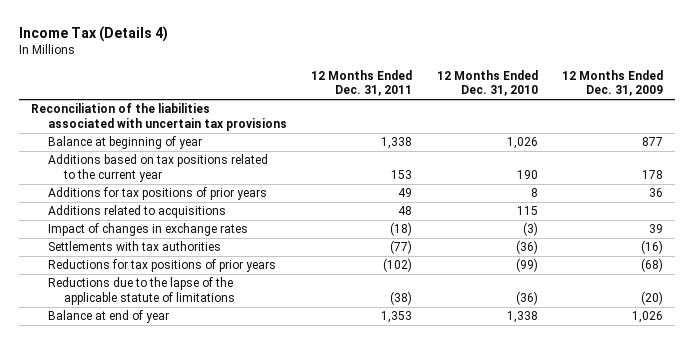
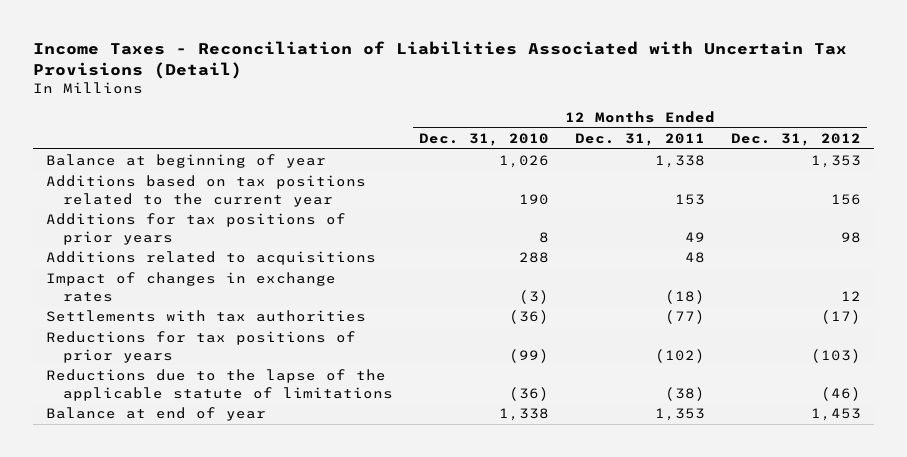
[19,25,169,42] Income Tax (Details 4) -> [32,40,847,79] Income Taxes - Reconciliation of Liabilities Associated with Uncertain Tax Provisions (Detail)
[561,69,663,97] 12 Months Ended Dec. 31, 2009 -> none
none -> [730,132,861,146] Dec. 31, 2012
[31,103,287,132] Reconciliation of the liabilities associated with uncertain tax provisions -> none
[516,206,538,216] 115 -> [519,252,550,264] 288

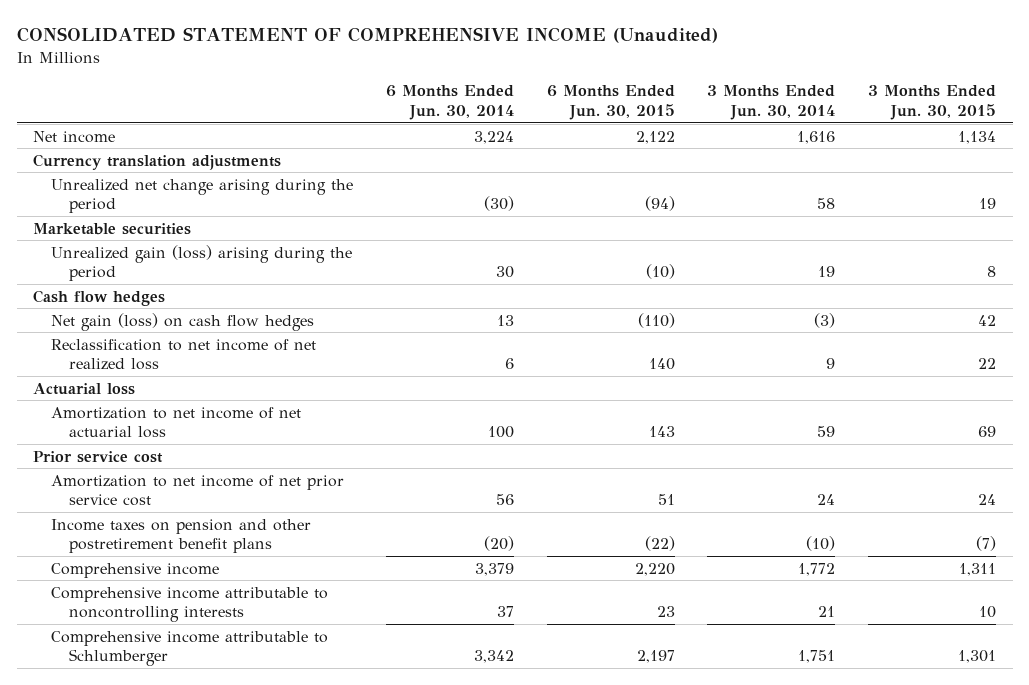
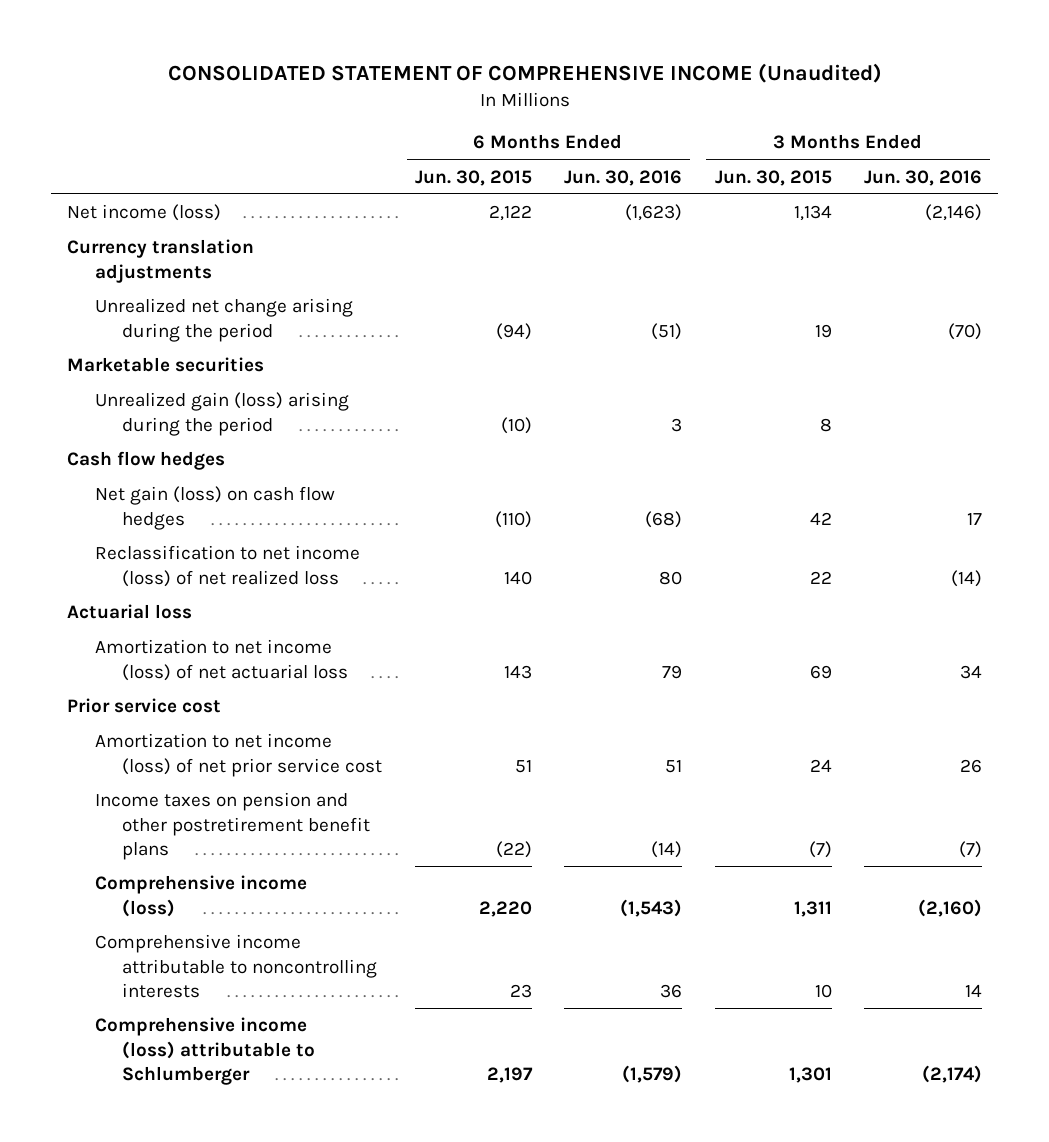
[385,85,514,121] 6 Months Ended Jun. 30, 2014 -> none
[707,85,836,121] 3 Months Ended Jun. 30, 2014 -> none
none -> [564,169,683,186] Jun. 30, 2016
none -> [864,169,983,186] Jun. 30, 2016
[32,130,115,143] Net income -> [67,204,222,222] Net income (loss)
[50,338,316,371] Reclassification to net income of net realized loss -> [94,545,360,587] Reclassification to net income (loss) of net realized loss
[50,406,301,439] Amortization to net income of net actuarial loss -> [94,639,349,681] Amortization to net income (loss) of net actuarial loss
[50,474,344,507] Amortization to net income of net prior service cost -> [94,733,383,777] Amortization to net income (loss) of net prior service cost
[50,562,219,578] Comprehensive income -> [94,875,307,917] Comprehensive income (loss)
[50,630,328,667] Comprehensive income attributable to Schlumberger -> [94,1017,316,1085] Comprehensive income (loss) attributable to Schlumberger

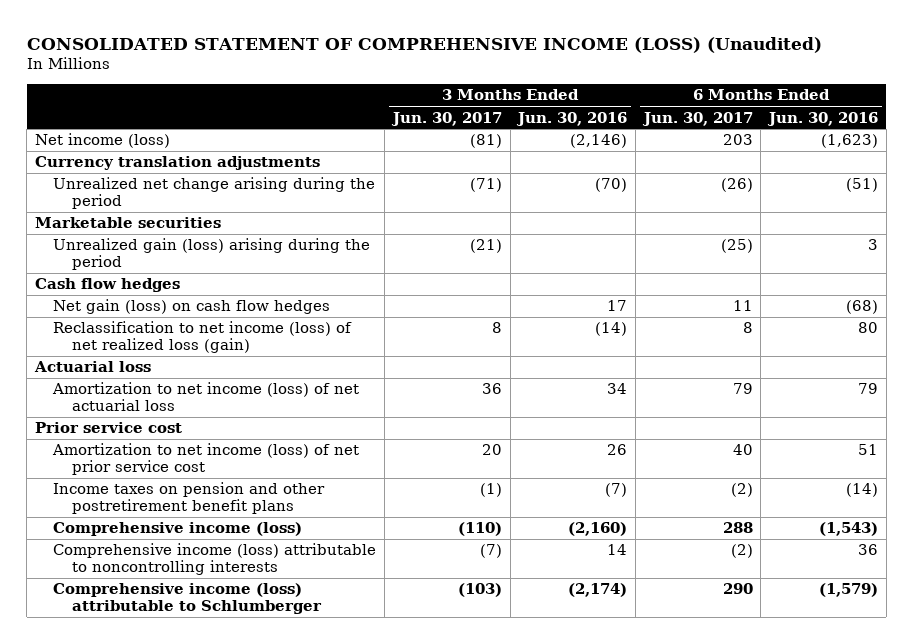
[167,63,882,84] CONSOLIDATED STATEMENT OF COMPREHENSIVE INCOME (Unaudited) -> [26,36,822,53] CONSOLIDATED STATEMENT OF COMPREHENSIVE INCOME (LOSS) (Unaudited)
[414,169,532,186] Jun. 30, 2015 -> none
[714,169,832,186] Jun. 30, 2015 -> none
none -> [390,111,502,126] Jun. 30, 2017
none -> [641,111,753,126] Jun. 30, 2017
[94,545,360,587] Reclassification to net income (loss) of net realized loss -> [53,321,353,354] Reclassification to net income (loss) of net realized loss (gain)
[94,934,378,998] Comprehensive income attributable to noncontrolling interests -> [53,543,377,576] Comprehensive income (loss) attributable to noncontrolling interests

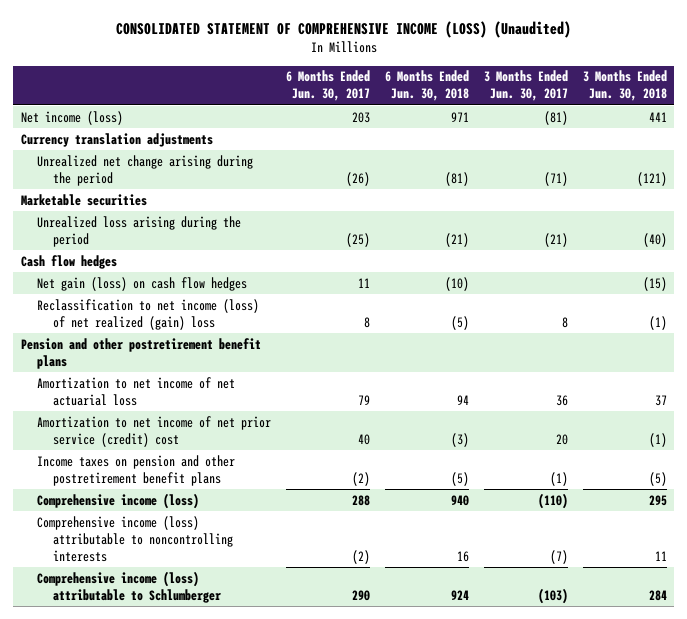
[516,111,628,126] Jun. 30, 2016 -> none
[767,111,879,126] Jun. 30, 2016 -> none
none -> [384,70,469,102] 6 Months Ended Jun. 30, 2018
none -> [582,70,667,102] 3 Months Ended Jun. 30, 2018
[53,238,371,271] Unrealized gain (loss) arising during the period -> [37,215,242,247] Unrealized loss arising during the period
[34,361,152,373] Actuarial loss -> none
[35,422,183,434] Prior service cost -> none
[53,321,353,354] Reclassification to net income (loss) of net realized loss (gain) -> [37,298,260,330] Reclassification to net income (loss) of net realized (gain) loss
none -> [20,337,261,369] Pension and other postretirement benefit plans
[52,382,360,412] Amortization to net income (loss) of net actuarial loss -> [37,376,236,406] Amortization to net income of net actuarial loss
[52,443,360,476] Amortization to net income (loss) of net prior service cost -> [37,415,272,447] Amortization to net income of net prior service (credit) cost

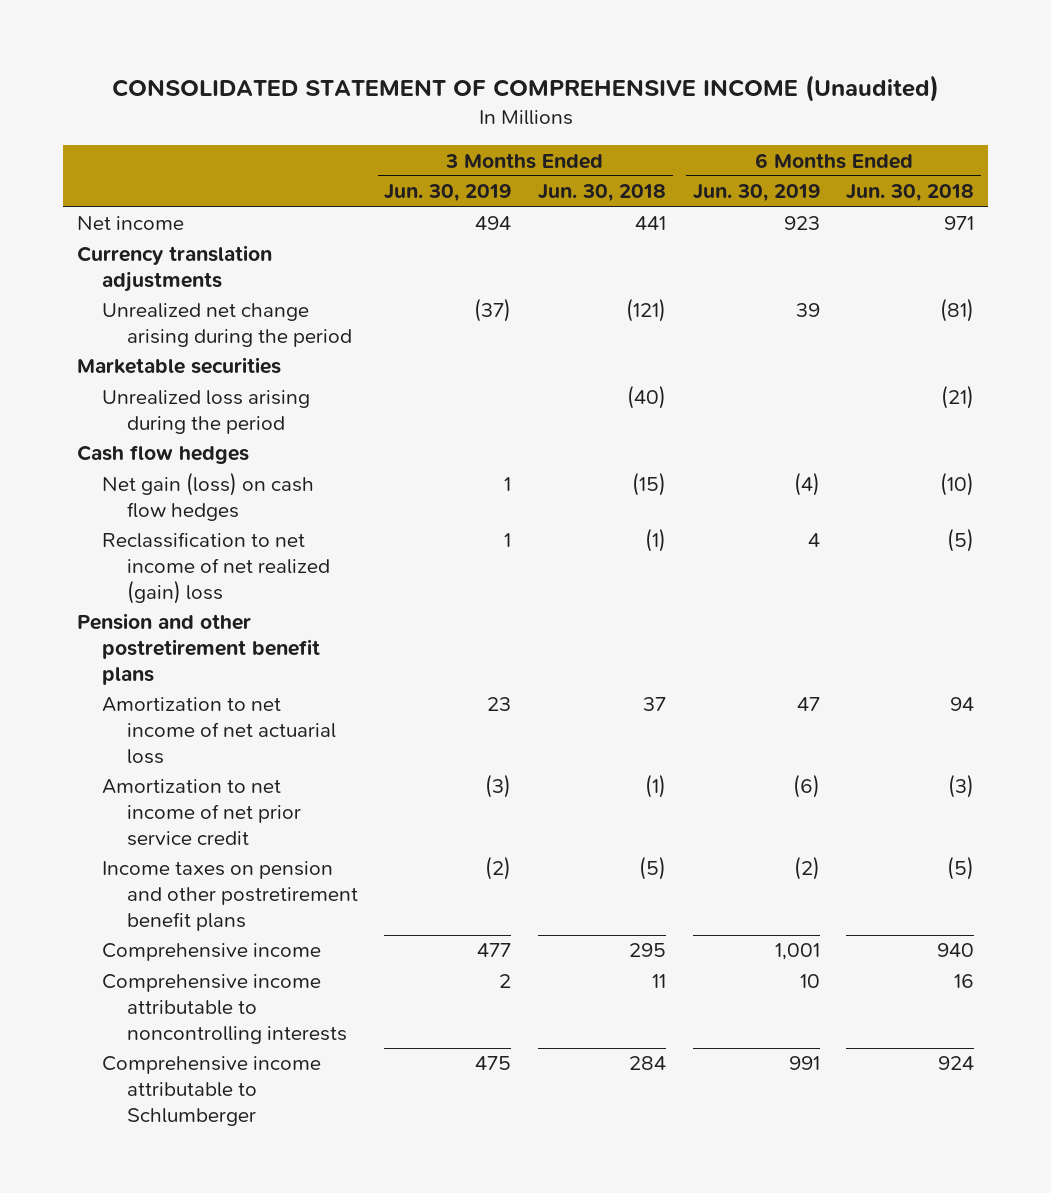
[115,21,571,39] CONSOLIDATED STATEMENT OF COMPREHENSIVE INCOME (LOSS) (Unaudited) -> [111,74,939,102] CONSOLIDATED STATEMENT OF COMPREHENSIVE INCOME (Unaudited)
[285,70,370,102] 6 Months Ended Jun. 30, 2017 -> none
[483,70,568,102] 3 Months Ended Jun. 30, 2017 -> none
none -> [384,184,512,203] Jun. 30, 2019
none -> [692,184,820,203] Jun. 30, 2019
[20,110,123,125] Net income (loss) -> [76,216,184,231] Net income
[37,298,260,330] Reclassification to net income (loss) of net realized (gain) loss -> [101,532,330,604] Reclassification to net income of net realized (gain) loss
[37,415,272,447] Amortization to net income of net prior service (credit) cost -> [101,779,301,846] Amortization to net income of net prior service credit
[37,492,200,509] Comprehensive income (loss) -> [101,943,321,962] Comprehensive income
[37,515,234,562] Comprehensive income (loss) attributable to noncontrolling interests -> [101,974,347,1044] Comprehensive income attributable to noncontrolling interests
[37,570,222,603] Comprehensive income (loss) attributable to Schlumberger -> [101,1056,321,1126] Comprehensive income attributable to Schlumberger

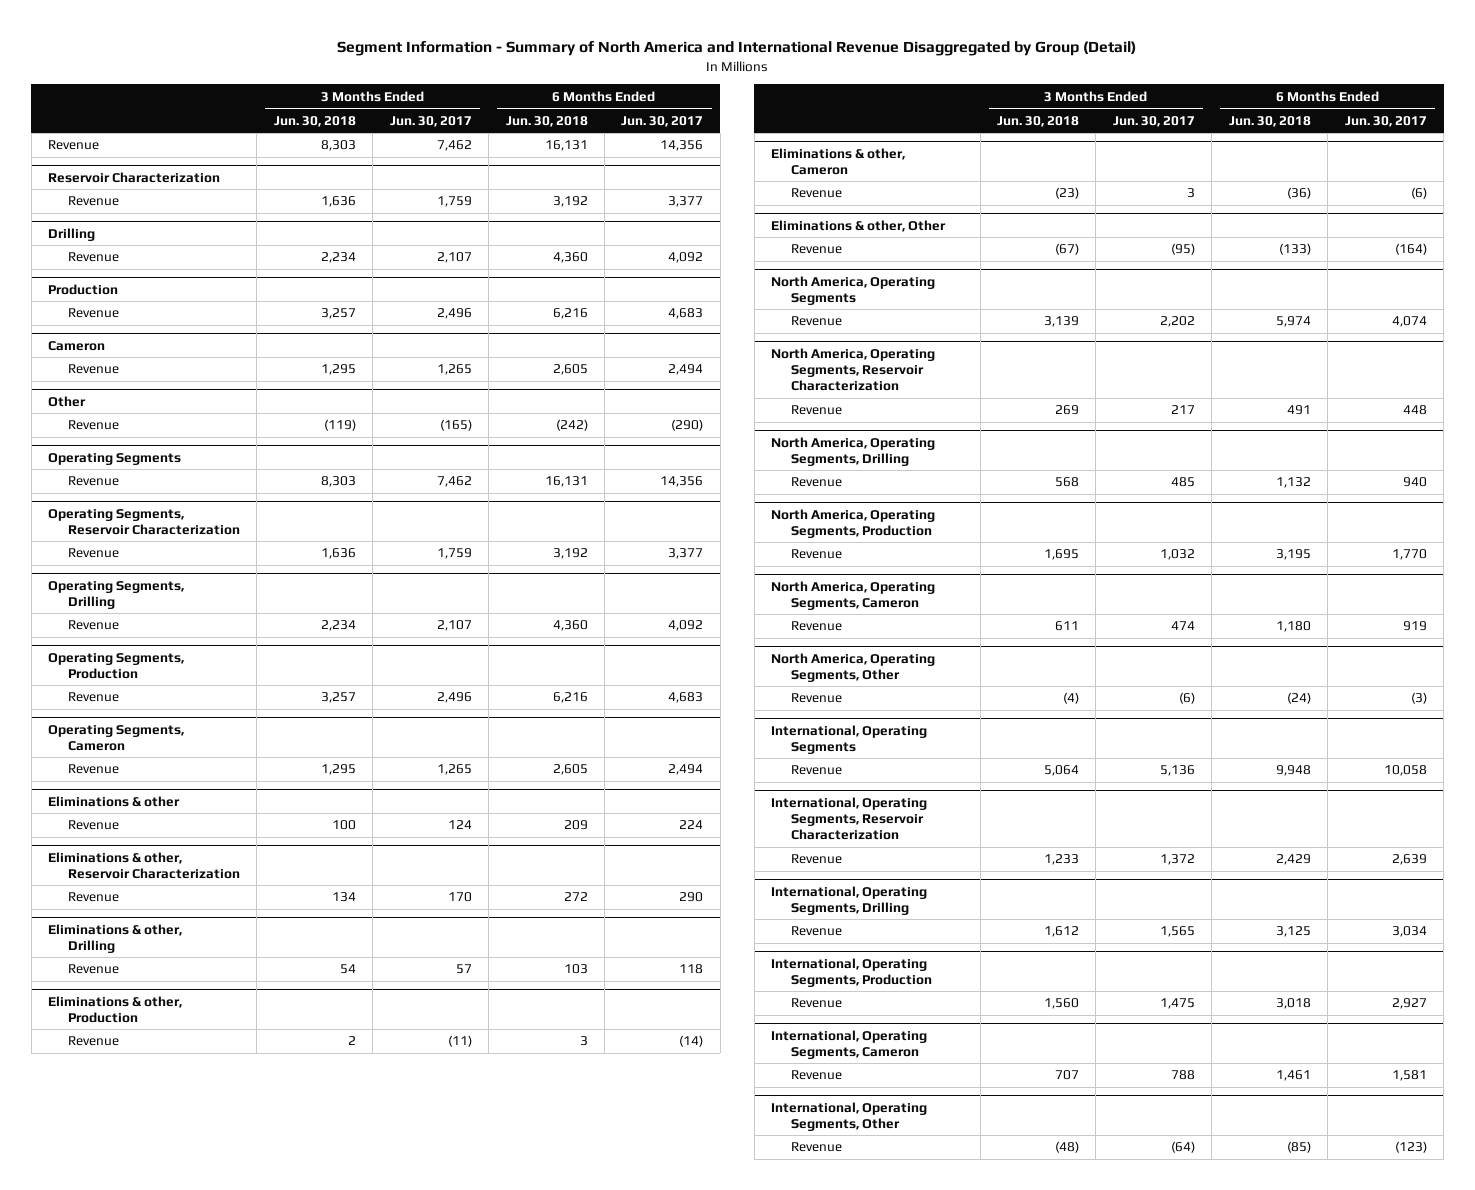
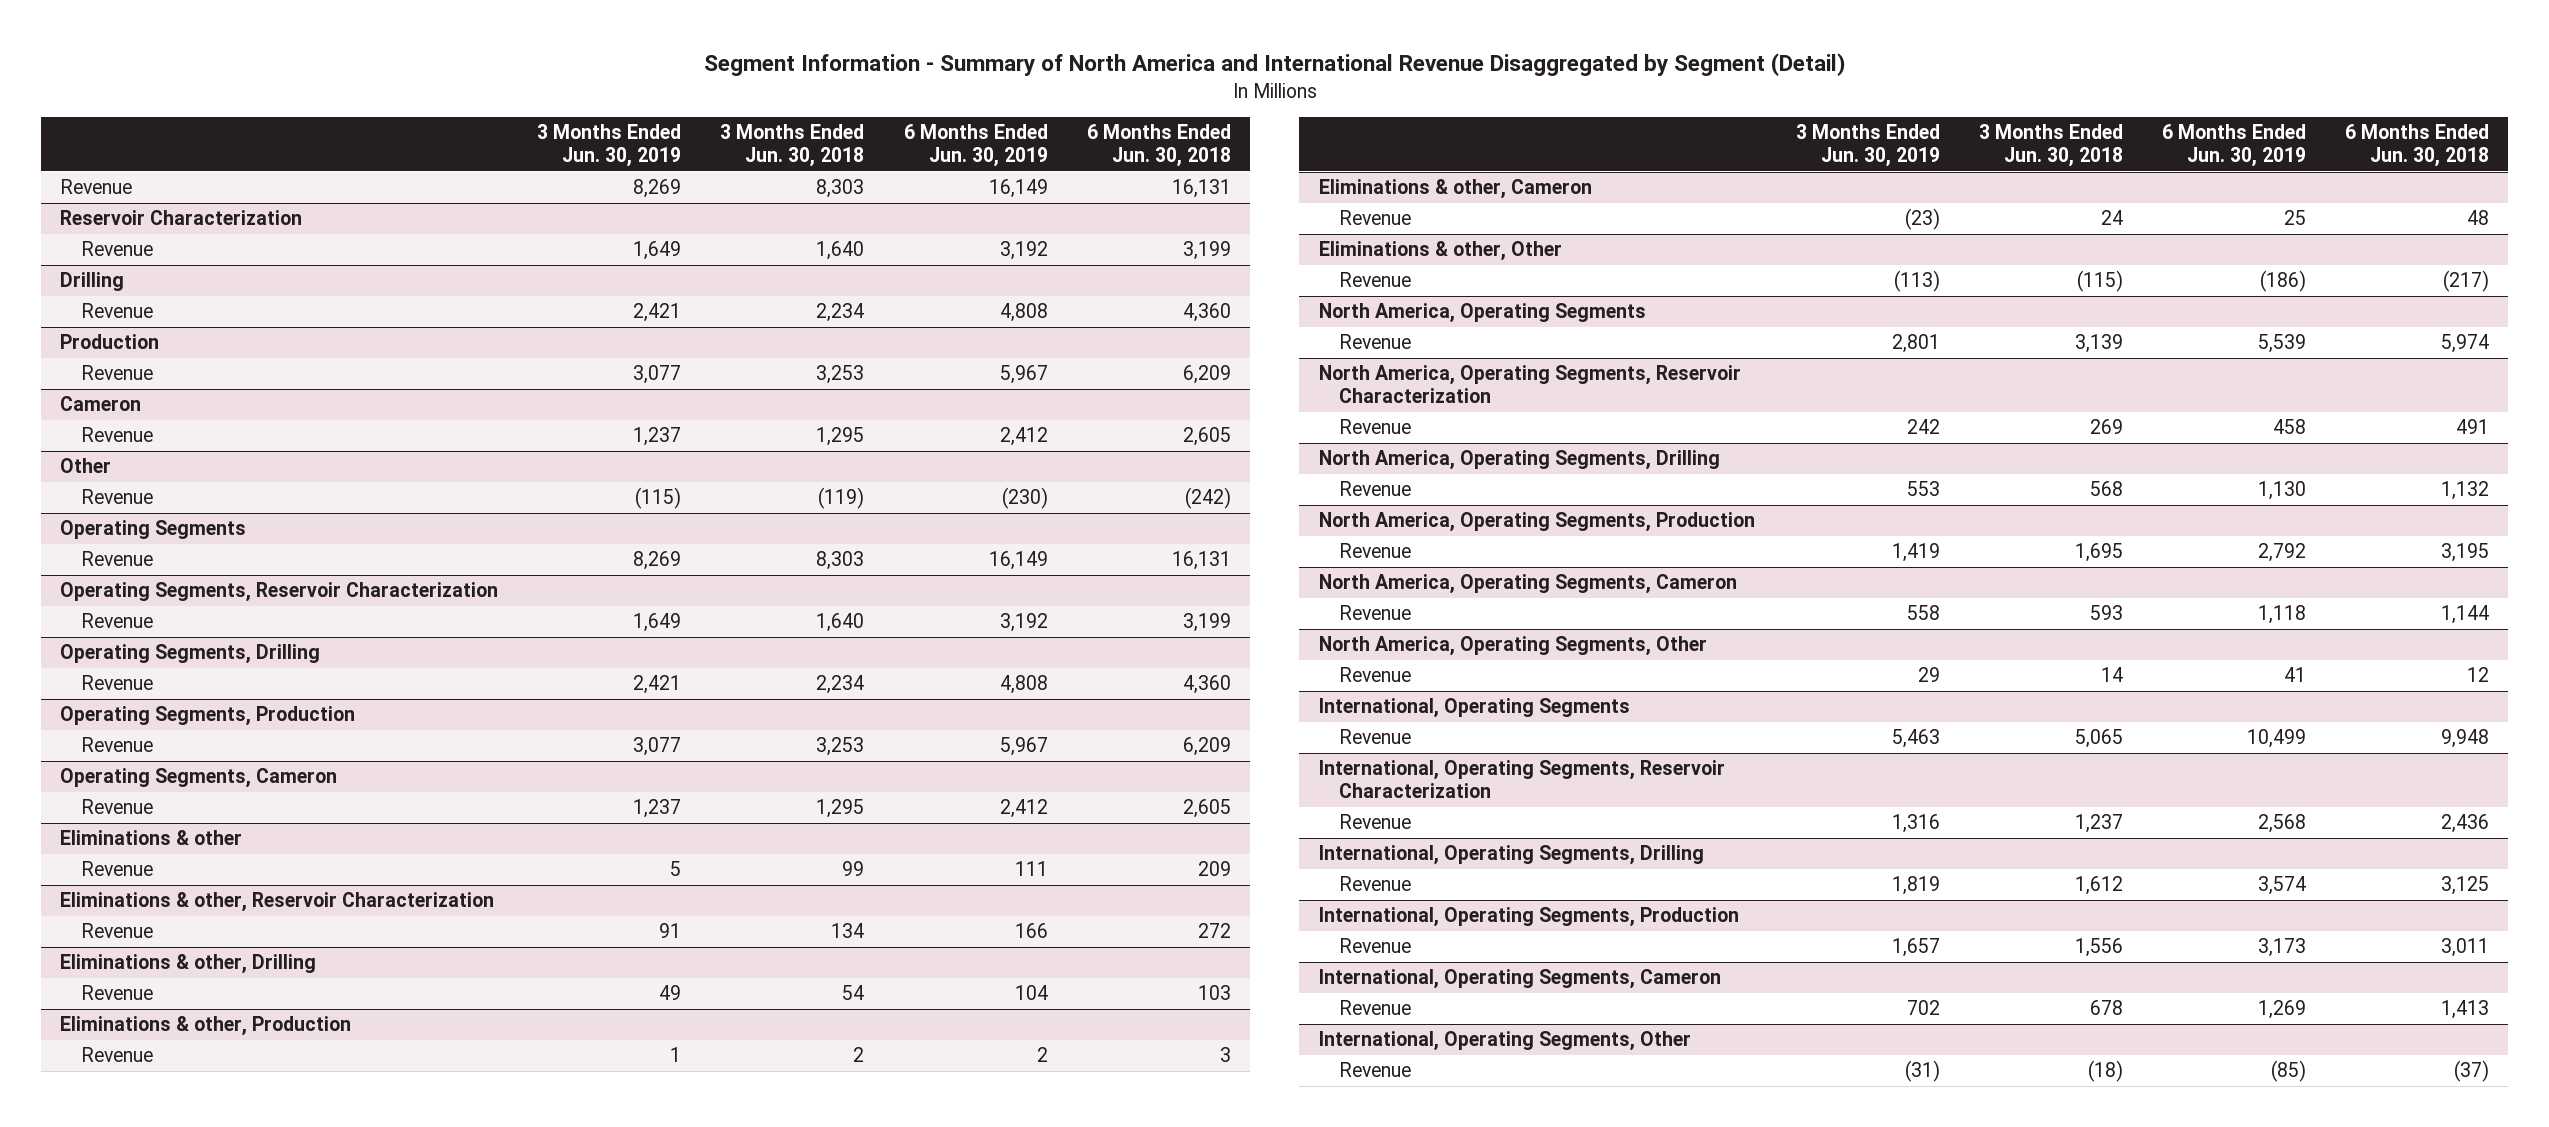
[337,41,1137,57] Segment Information - Summary of North America and International Revenue Disaggregated by Group (Detail) -> [703,53,1845,77] Segment Information - Summary of North America and International Revenue Disaggregated by Segment (Detail)
[389,115,472,127] Jun. 30, 2017 -> none
[621,115,704,127] Jun. 30, 2017 -> none
none -> [537,124,682,168] 3 Months Ended Jun. 30, 2019
none -> [903,124,1048,168] 6 Months Ended Jun. 30, 2019
[320,196,356,208] 1,636 -> [816,241,865,261] 1,640
[552,196,588,208] 3,192 -> [1182,241,1231,261] 3,199
[320,308,356,320] 3,257 -> [816,365,865,385] 3,253
[552,308,588,320] 6,216 -> [1182,365,1231,385] 6,209
[320,548,356,560] 1,636 -> [816,613,865,633] 1,640
[552,548,588,560] 3,192 -> [1182,613,1231,633] 3,199
[320,692,356,704] 3,257 -> [816,737,865,757] 3,253
[552,692,588,704] 6,216 -> [1182,737,1231,757] 6,209
[331,820,356,831] 100 -> [842,861,865,877] 99
[1055,187,1080,200] (23) -> [2100,210,2123,226] 24
[1286,187,1311,200] (36) -> [2466,210,2489,226] 48
[1055,243,1080,256] (67) -> [2076,270,2123,293] (115)
[1278,243,1311,256] (133) -> [2442,270,2489,293] (217)
[1055,621,1080,632] 611 -> [2089,605,2123,621] 593
[1275,621,1311,633] 1,180 -> [2440,605,2489,625] 1,144
[1063,692,1080,705] (4) -> [2100,667,2123,683] 14
[1286,692,1311,705] (24) -> [2466,667,2489,683] 12
[1044,765,1080,777] 5,064 -> [2074,729,2123,749] 5,065
[1044,854,1080,866] 1,233 -> [2074,814,2123,834] 1,237
[1275,854,1311,866] 2,429 -> [2440,814,2489,834] 2,436
[1044,998,1080,1010] 1,560 -> [2074,938,2123,958] 1,556
[1275,998,1311,1010] 3,018 -> [2440,938,2489,958] 3,011
[1055,1070,1080,1081] 707 -> [2089,1000,2123,1016] 678
[1275,1070,1311,1082] 1,461 -> [2440,1000,2489,1020] 1,413
[1055,1141,1080,1154] (48) -> [2087,1060,2123,1083] (18)
[1286,1141,1311,1154] (85) -> [2453,1060,2489,1083] (37)

